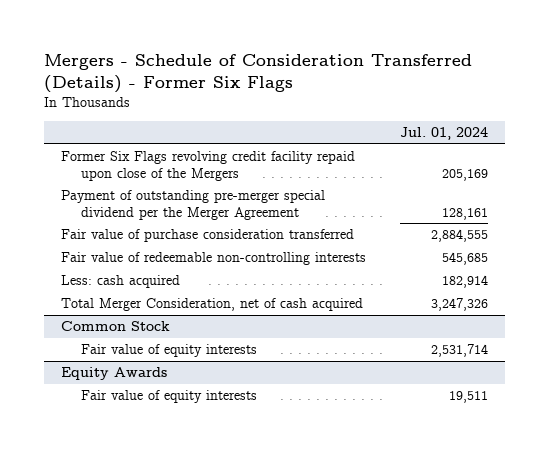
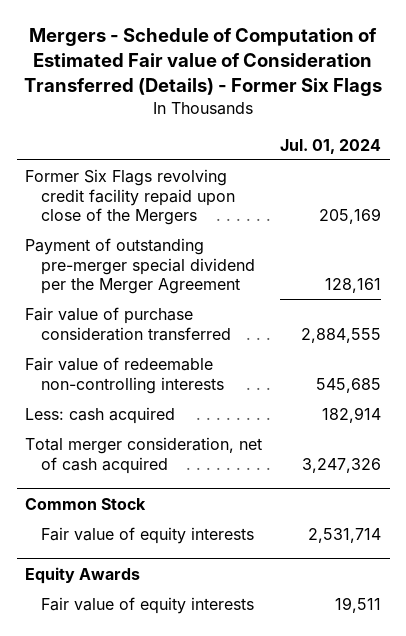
[43,53,472,93] Mergers - Schedule of Consideration Transferred (Details) - Former Six Flags -> [24,27,383,97] Mergers - Schedule of Computation of Estimated Fair value of Consideration Transferred (Details) - Former Six Flags
[61,298,364,312] Total Merger Consideration, net of cash acquired -> [25,436,263,474] Total merger consideration, net of cash acquired

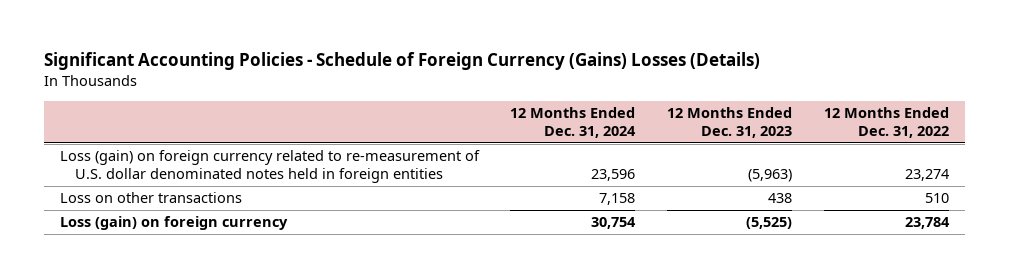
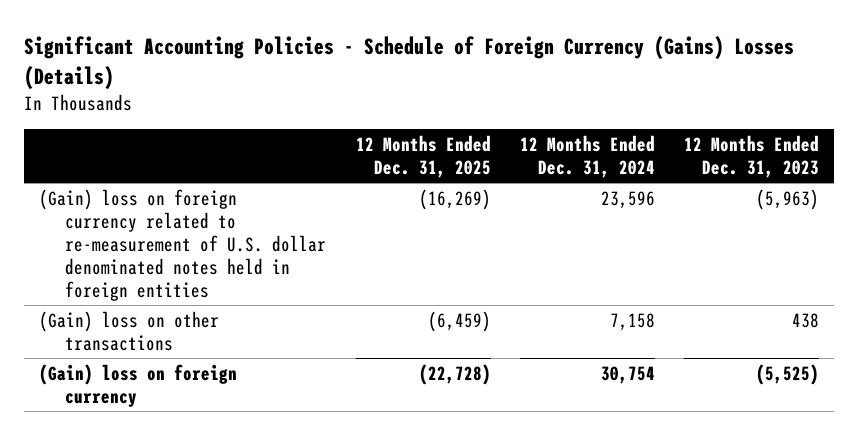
[824,107,950,138] 12 Months Ended Dec. 31, 2022 -> none
none -> [355,135,491,178] 12 Months Ended Dec. 31, 2025
[59,150,480,184] Loss (gain) on foreign currency related to re-measurement of U.S. dollar denominated notes held in foreign entities -> [38,188,327,301] (Gain) loss on foreign currency related to re-measurement of U.S. dollar denominated notes held in foreign entities
[59,192,242,204] Loss on other transactions -> [38,310,219,351] (Gain) loss on other transactions
[59,216,288,231] Loss (gain) on foreign currency -> [38,363,237,407] (Gain) loss on foreign currency

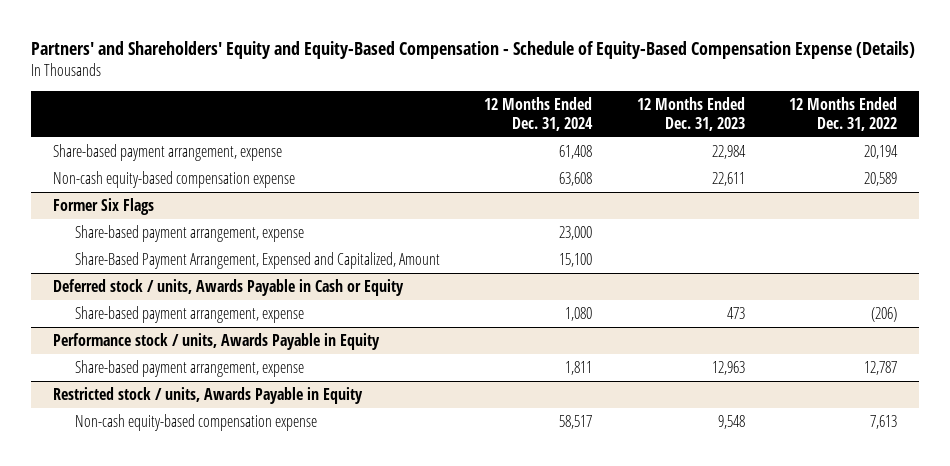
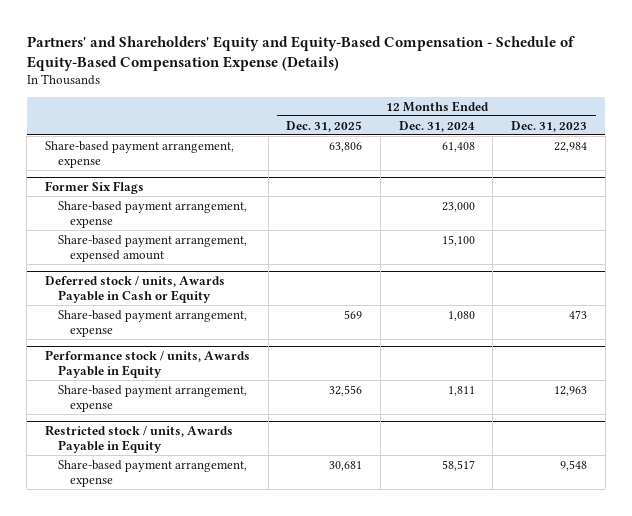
[788,97,897,132] 12 Months Ended Dec. 31, 2022 -> none
none -> [286,120,363,132] Dec. 31, 2025
[52,170,295,188] Non-cash equity-based compensation expense -> none
[74,251,440,269] Share-Based Payment Arrangement, Expensed and Capitalized, Amount -> [57,234,247,262] Share-based payment arrangement, expensed amount
[74,413,317,431] Non-cash equity-based compensation expense -> [57,459,247,487] Share-based payment arrangement, expense

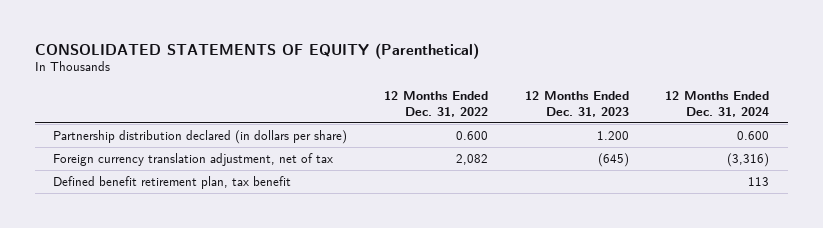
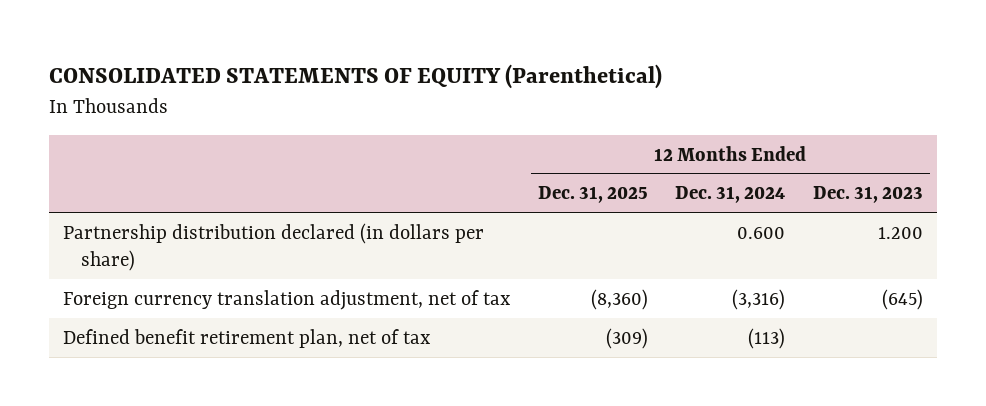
[384,90,489,117] 12 Months Ended Dec. 31, 2022 -> none
none -> [537,186,648,204] Dec. 31, 2025
[53,175,292,189] Defined benefit retirement plan, tax benefit -> [62,328,430,348] Defined benefit retirement plan, net of tax
[748,176,770,186] 113 -> [748,327,786,349] (113)

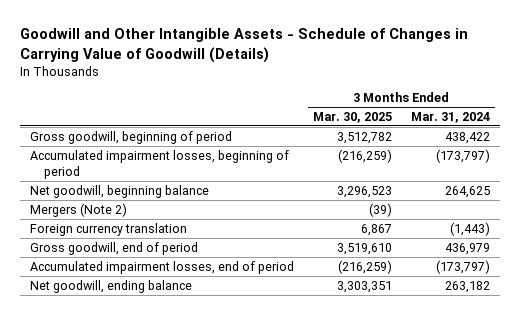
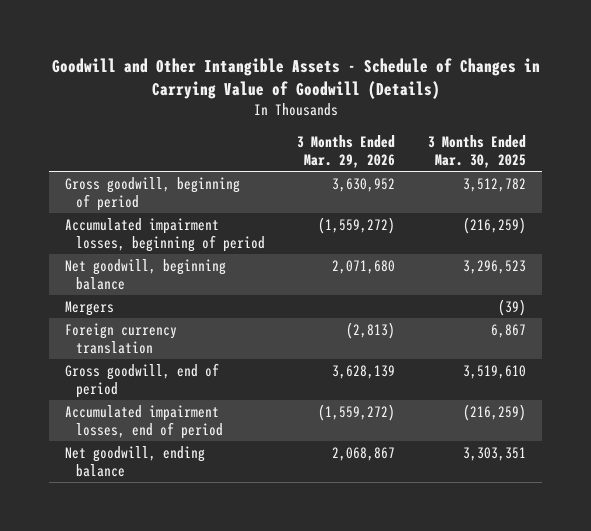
[410,111,490,123] Mar. 31, 2024 -> none
none -> [297,134,396,168] 3 Months Ended Mar. 29, 2026
[29,202,127,217] Mergers (Note 2) -> [65,300,115,316] Mergers

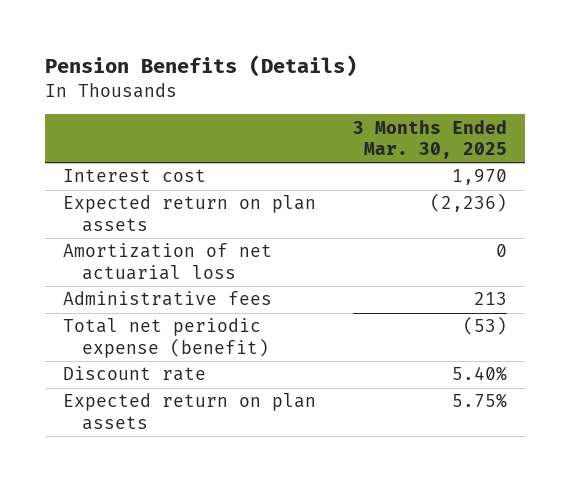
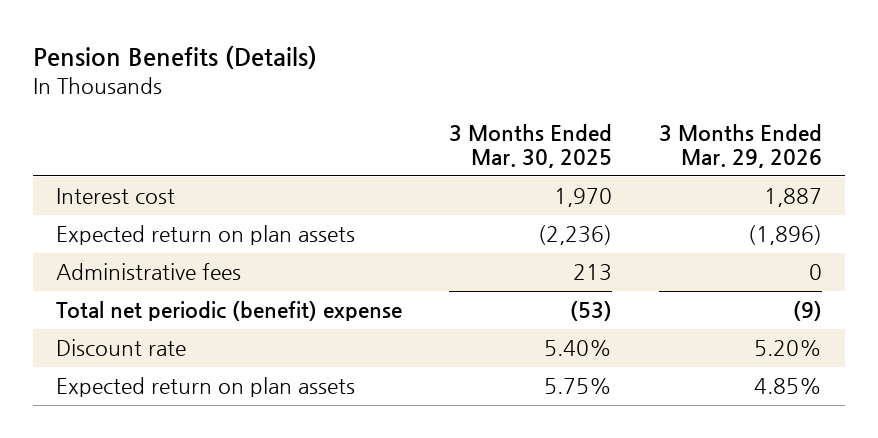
none -> [658,123,822,168] 3 Months Ended Mar. 29, 2026
[63,243,273,280] Amortization of net actuarial loss -> none
[63,318,269,358] Total net periodic expense (benefit) -> [56,301,403,322] Total net periodic (benefit) expense

